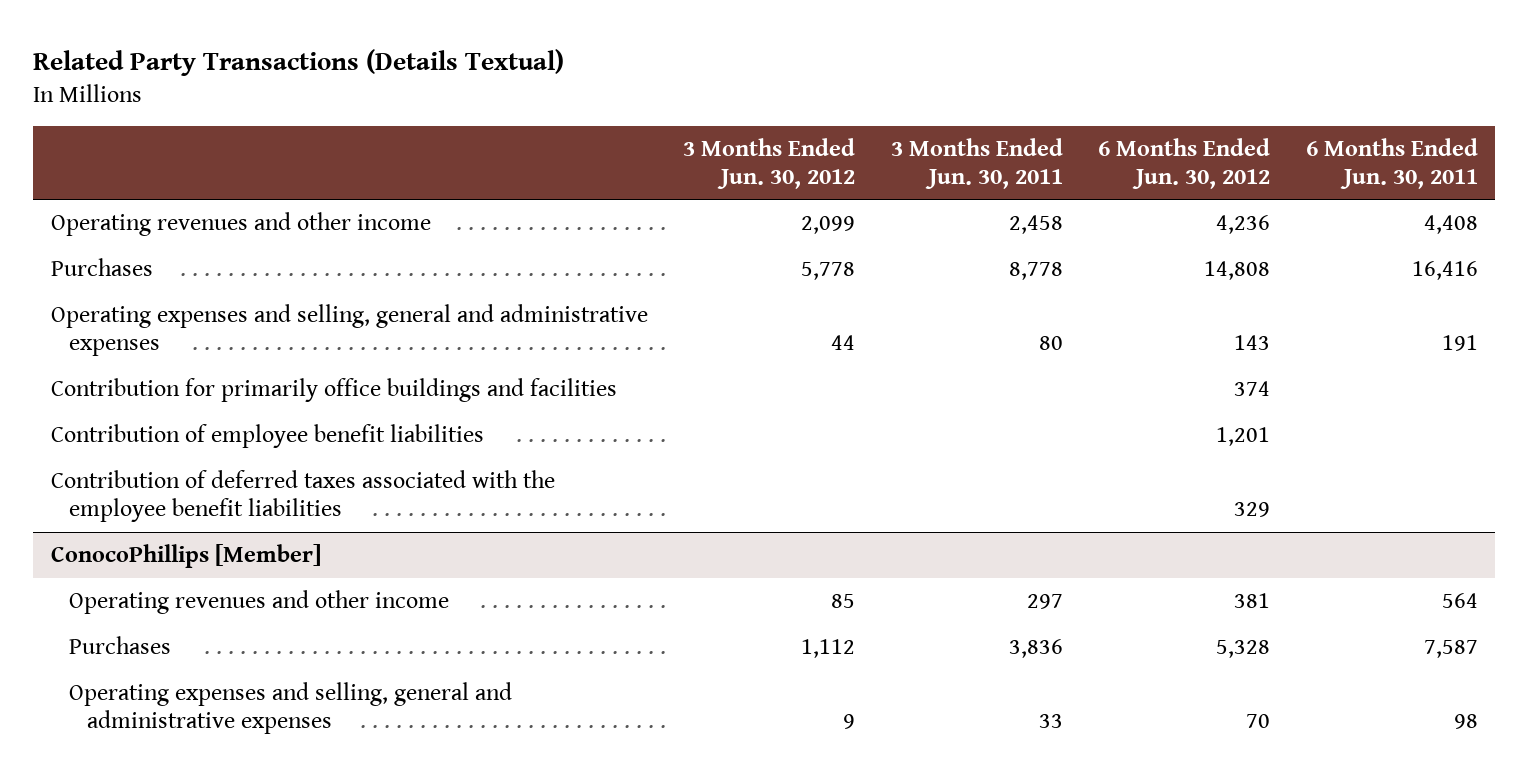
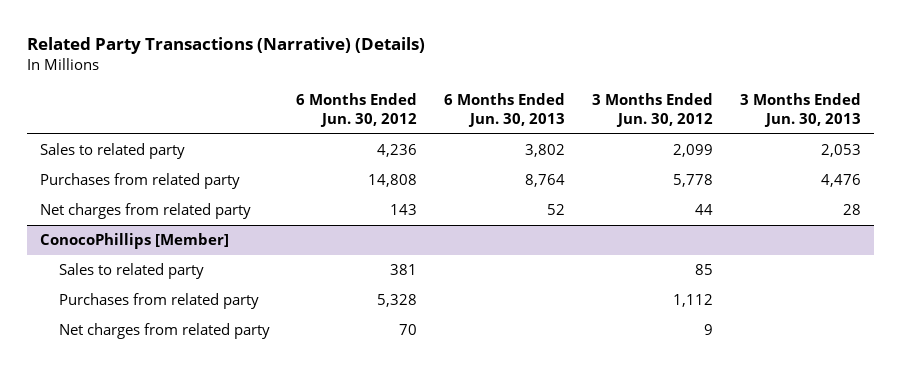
[33,49,565,77] Related Party Transactions (Details Textual) -> [26,36,425,54] Related Party Transactions (Narrative) (Details)
[890,138,1063,189] 3 Months Ended Jun. 30, 2011 -> none
[1305,138,1478,189] 6 Months Ended Jun. 30, 2011 -> none
none -> [444,92,566,128] 6 Months Ended Jun. 30, 2013
none -> [739,92,861,128] 3 Months Ended Jun. 30, 2013
[51,378,618,403] Contribution for primarily office buildings and facilities -> none
[51,424,485,449] Contribution of employee benefit liabilities -> none
[51,470,556,523] Contribution of deferred taxes associated with the employee benefit liabilities -> none
[51,212,432,237] Operating revenues and other income -> [40,143,186,160] Sales to related party
[51,258,154,277] Purchases -> [40,173,241,190] Purchases from related party
[51,304,649,357] Operating expenses and selling, general and administrative expenses -> [40,203,252,220] Net charges from related party
[69,590,450,615] Operating revenues and other income -> [58,263,204,280] Sales to related party
[69,636,172,655] Purchases -> [58,293,259,310] Purchases from related party
[69,682,513,735] Operating expenses and selling, general and administrative expenses -> [58,323,270,340] Net charges from related party

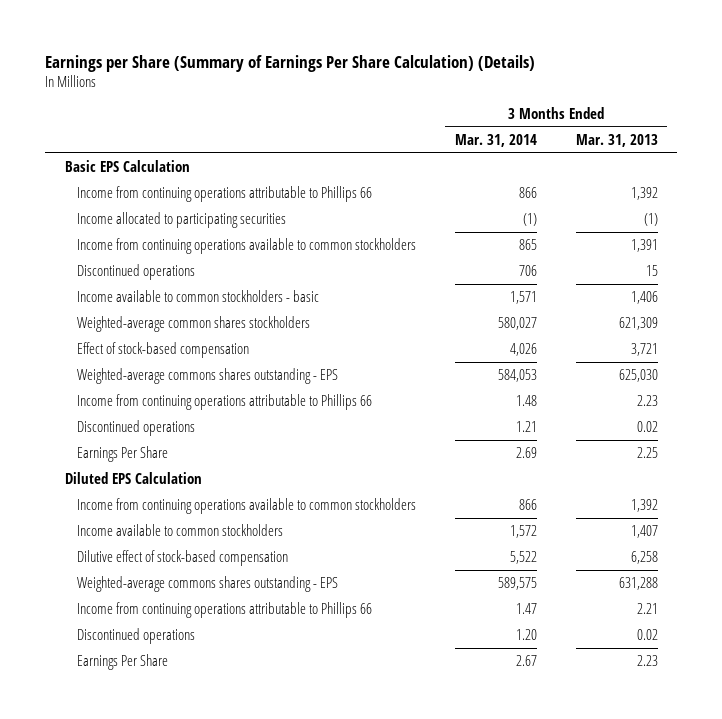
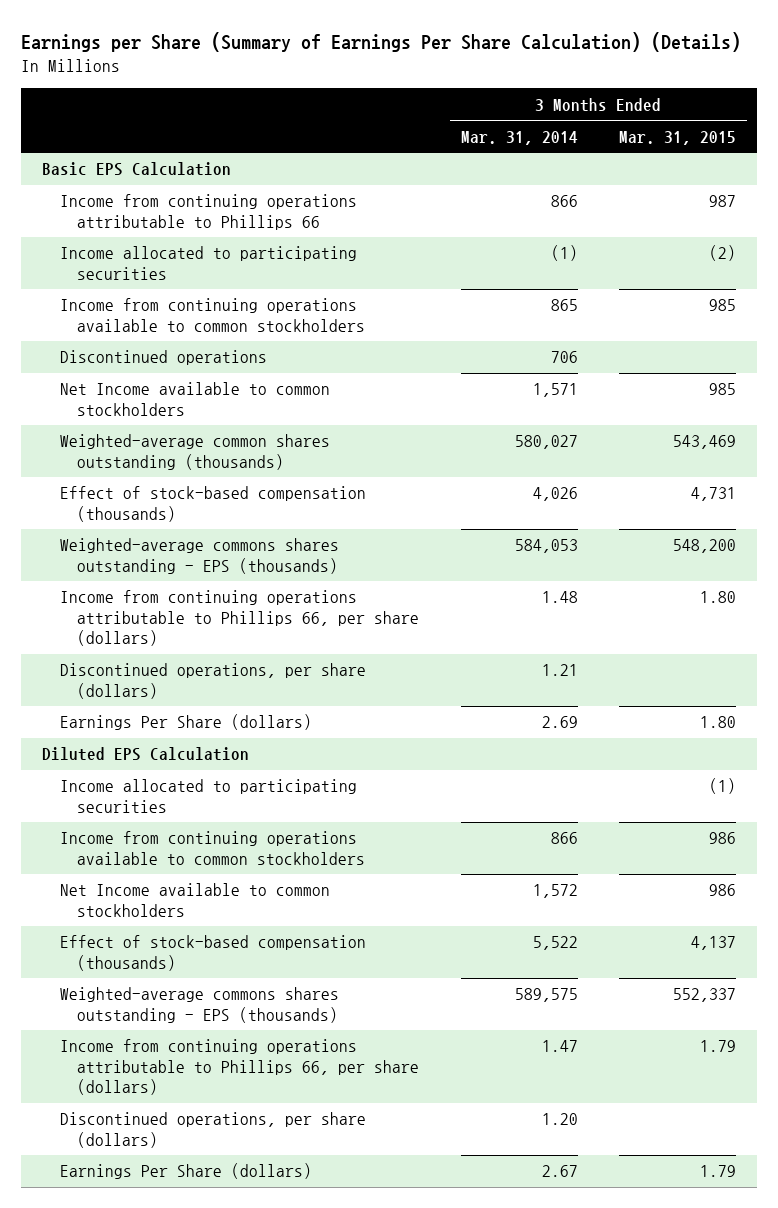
[575,133,658,147] Mar. 31, 2013 -> none
none -> [619,130,737,145] Mar. 31, 2015
[76,289,319,302] Income available to common stockholders - basic -> [59,382,330,416] Net Income available to common stockholders
[76,315,310,332] Weighted-average common shares stockholders -> [59,434,330,470] Weighted-average common shares outstanding (thousands)
[76,341,249,358] Effect of stock-based compensation -> [59,486,366,522] Effect of stock-based compensation (thousands)
[76,367,338,384] Weighted-average commons shares outstanding - EPS -> [59,538,339,574] Weighted-average commons shares outstanding - EPS (thousands)
[76,393,372,410] Income from continuing operations attributable to Phillips 66 -> [59,590,420,646] Income from continuing operations attributable to Phillips 66, per share (dollars)
[76,419,195,436] Discontinued operations -> [59,663,366,699] Discontinued operations, per share (dollars)
[76,445,168,462] Earnings Per Share -> [59,714,312,731] Earnings Per Share (dollars)
none -> [59,779,357,813] Income allocated to participating securities
[76,523,283,536] Income available to common stockholders -> [59,883,330,917] Net Income available to common stockholders
[76,549,288,566] Dilutive effect of stock-based compensation -> [59,935,366,971] Effect of stock-based compensation (thousands)
[76,575,338,592] Weighted-average commons shares outstanding - EPS -> [59,987,339,1023] Weighted-average commons shares outstanding - EPS (thousands)
[76,601,372,618] Income from continuing operations attributable to Phillips 66 -> [59,1039,420,1095] Income from continuing operations attributable to Phillips 66, per share (dollars)
[76,627,195,644] Discontinued operations -> [59,1112,366,1148] Discontinued operations, per share (dollars)
[76,653,168,670] Earnings Per Share -> [59,1163,312,1180] Earnings Per Share (dollars)

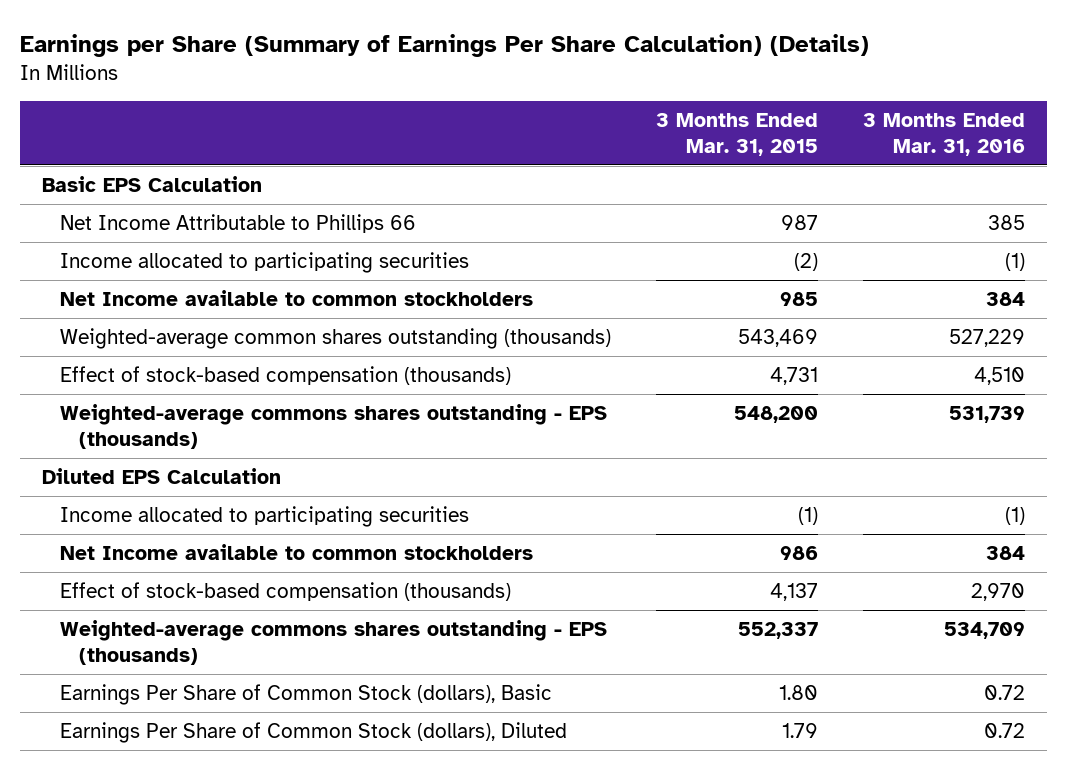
[460,130,578,145] Mar. 31, 2014 -> none
none -> [862,112,1025,156] 3 Months Ended Mar. 31, 2016
[59,194,357,230] Income from continuing operations attributable to Phillips 66 -> [60,214,417,234] Net Income Attributable to Phillips 66
[59,298,366,332] Income from continuing operations available to common stockholders -> none
[59,350,267,366] Discontinued operations -> none
[59,590,420,646] Income from continuing operations attributable to Phillips 66, per share (dollars) -> none
[59,663,366,699] Discontinued operations, per share (dollars) -> none
[59,714,312,731] Earnings Per Share (dollars) -> none
[59,831,366,865] Income from continuing operations available to common stockholders -> none
[59,1039,420,1095] Income from continuing operations attributable to Phillips 66, per share (dollars) -> none
[59,1112,366,1148] Discontinued operations, per share (dollars) -> none
none -> [60,684,553,706] Earnings Per Share of Common Stock (dollars), Basic
[59,1163,312,1180] Earnings Per Share (dollars) -> [60,722,568,744] Earnings Per Share of Common Stock (dollars), Diluted

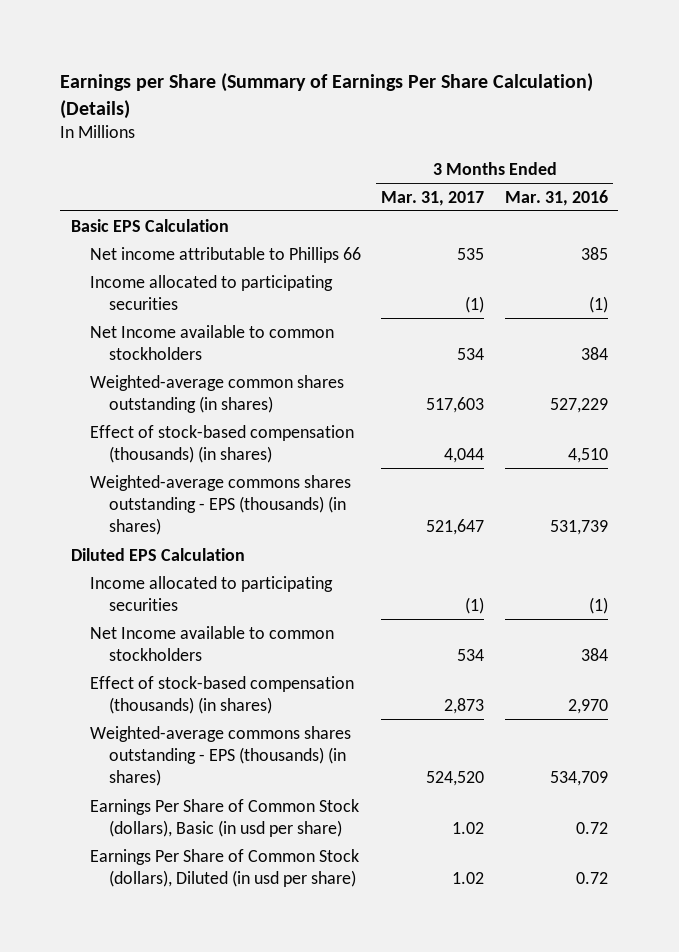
[656,112,819,156] 3 Months Ended Mar. 31, 2015 -> none
none -> [381,190,485,206] Mar. 31, 2017
[60,214,417,234] Net Income Attributable to Phillips 66 -> [89,246,361,263] Net income attributable to Phillips 66
[60,328,612,350] Weighted-average common shares outstanding (thousands) -> [89,374,344,413] Weighted-average common shares outstanding (in shares)
[60,366,512,386] Effect of stock-based compensation (thousands) -> [89,424,354,463] Effect of stock-based compensation (thousands) (in shares)
[60,404,608,450] Weighted-average commons shares outstanding - EPS (thousands) -> [89,474,351,536] Weighted-average commons shares outstanding - EPS (thousands) (in shares)
[60,582,512,602] Effect of stock-based compensation (thousands) -> [89,675,354,714] Effect of stock-based compensation (thousands) (in shares)
[60,620,608,666] Weighted-average commons shares outstanding - EPS (thousands) -> [89,725,351,787] Weighted-average commons shares outstanding - EPS (thousands) (in shares)
[60,684,553,706] Earnings Per Share of Common Stock (dollars), Basic -> [89,798,359,837] Earnings Per Share of Common Stock (dollars), Basic (in usd per share)
[60,722,568,744] Earnings Per Share of Common Stock (dollars), Diluted -> [89,848,359,887] Earnings Per Share of Common Stock (dollars), Diluted (in usd per share)

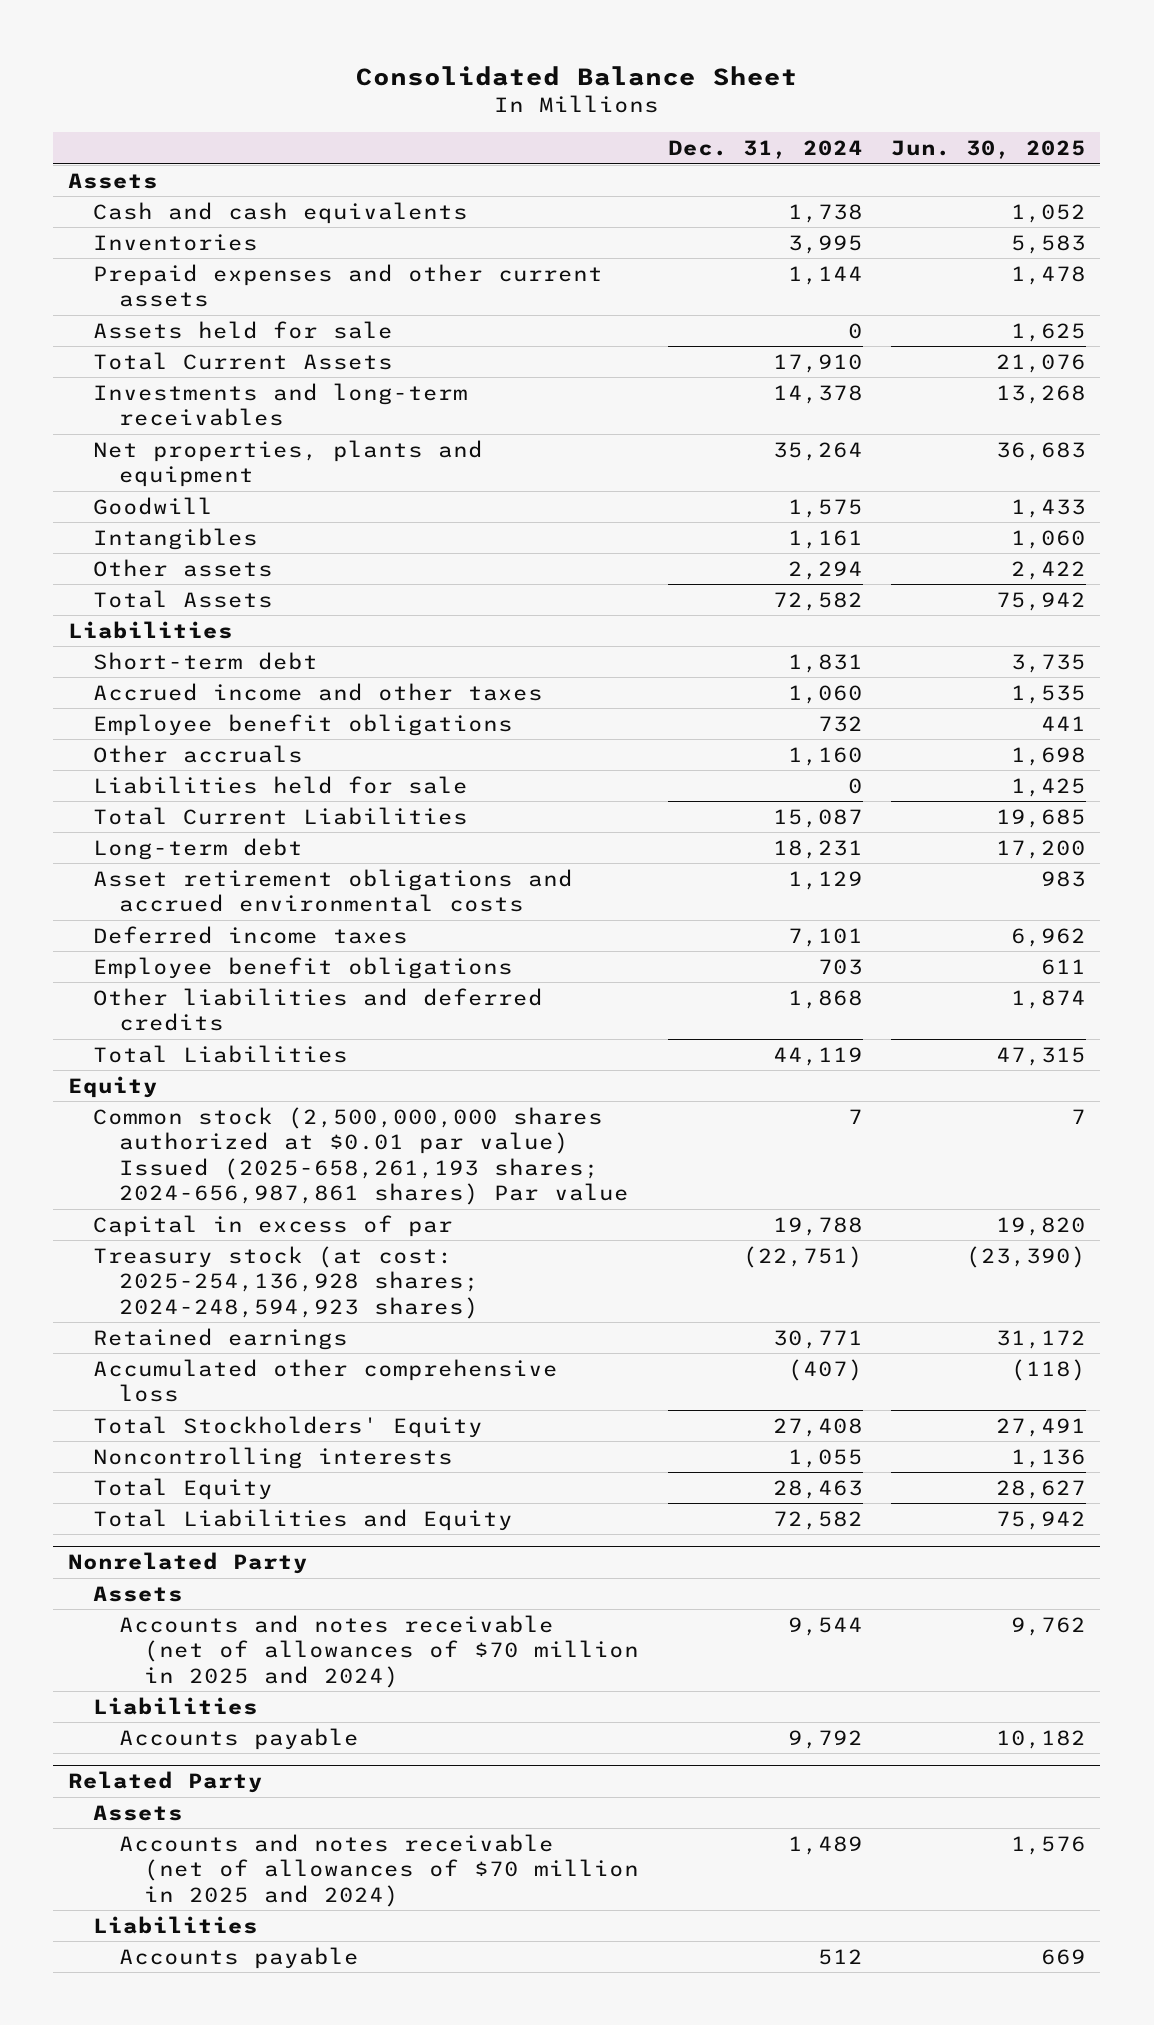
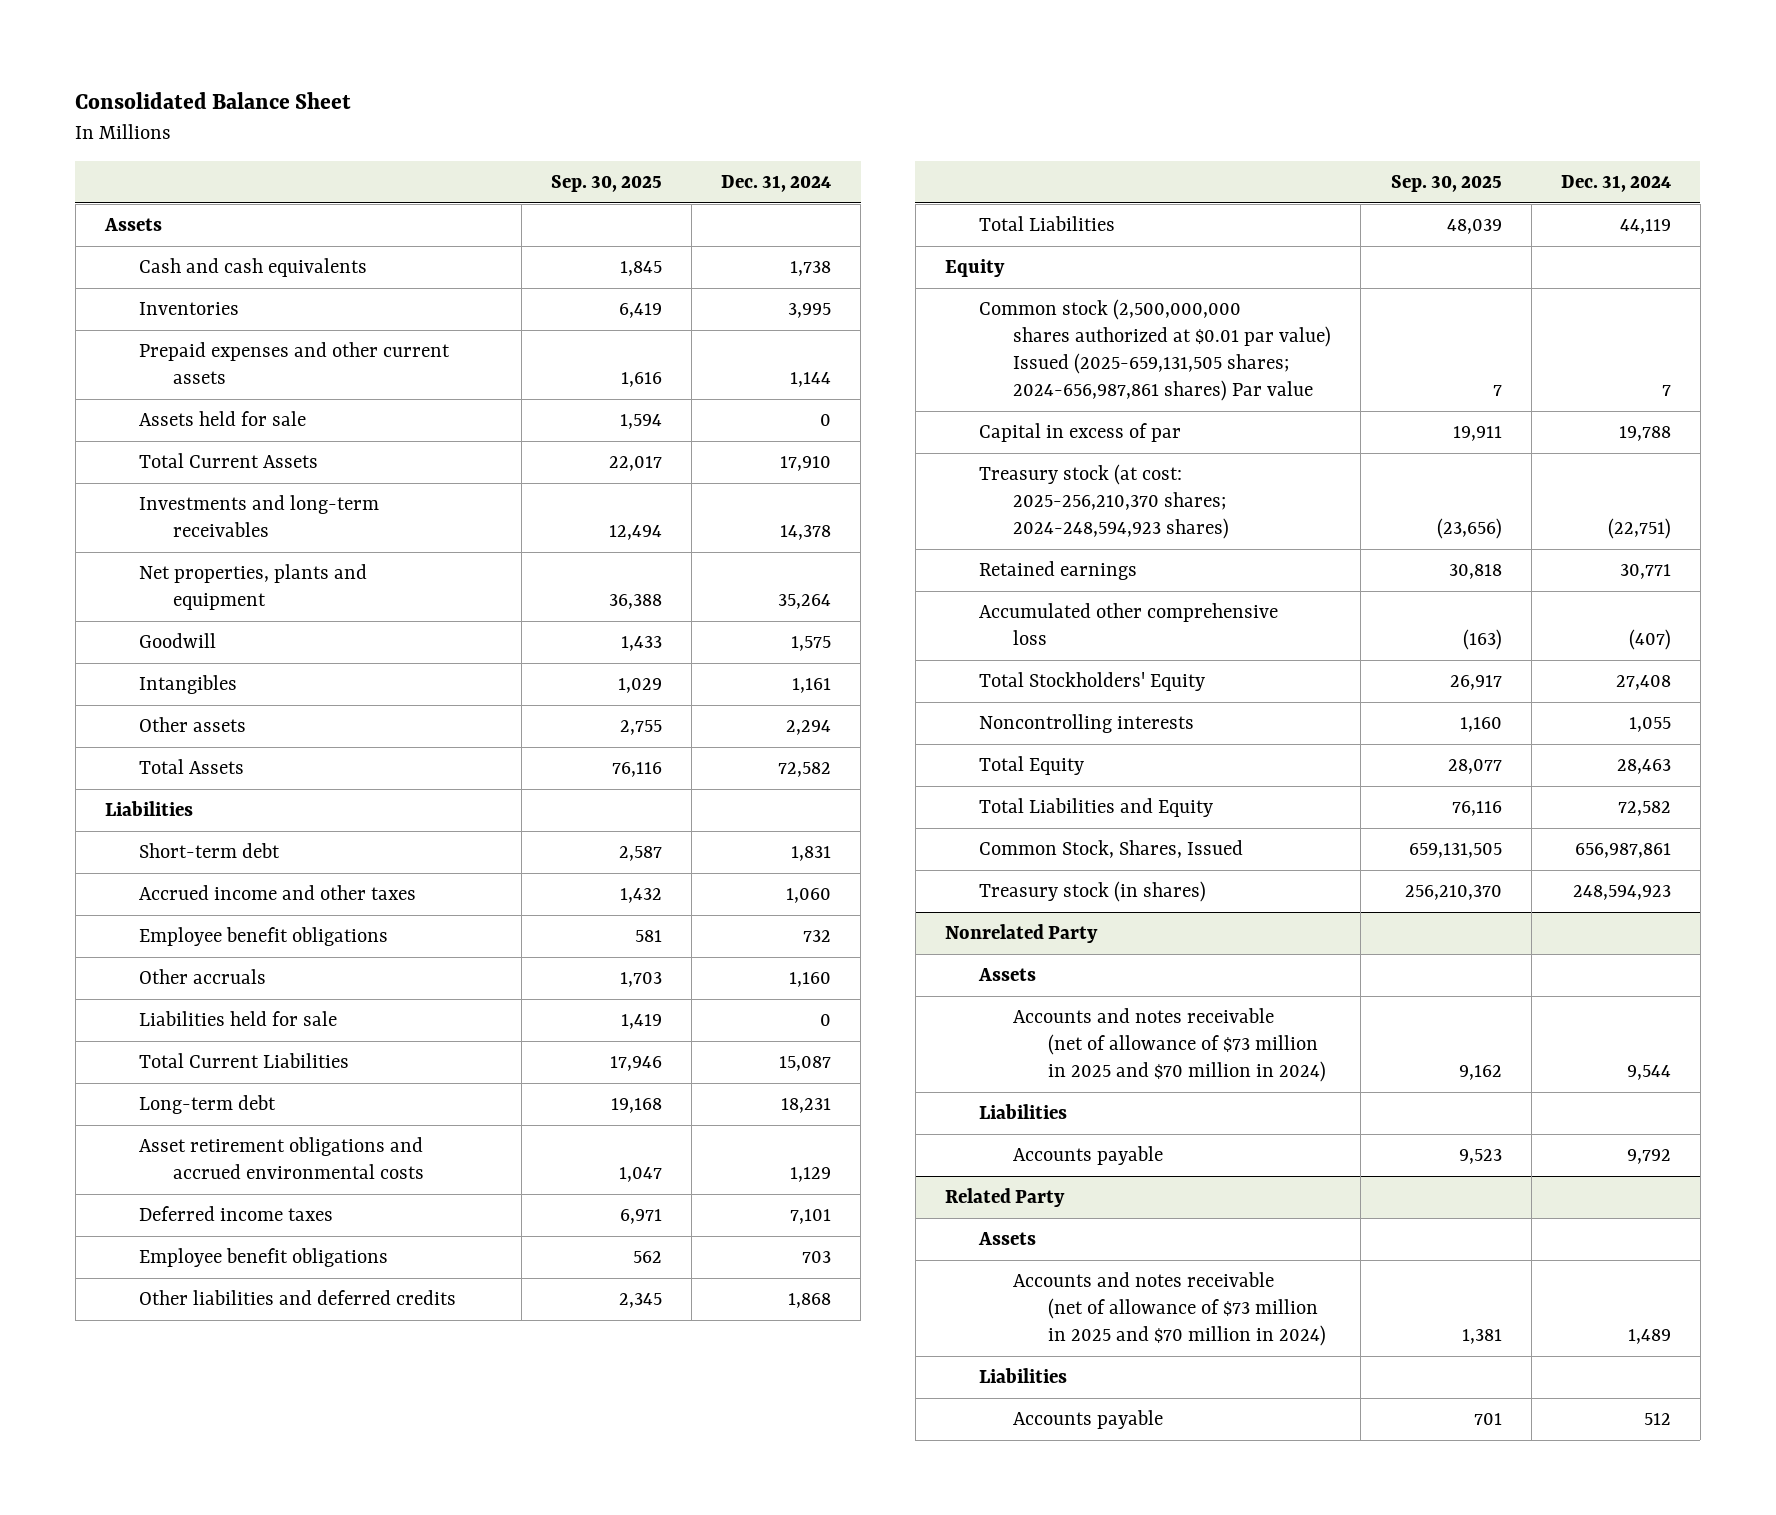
[891,140,1087,160] Jun. 30, 2025 -> none
none -> [550,175,662,193] Sep. 30, 2025
[93,1106,629,1206] Common stock (2,500,000,000 shares authorized at $0.01 par value) Issued (2025-658,261,193 shares; 2024-656,987,861 shares) Par value -> [979,299,1332,402] Common stock (2,500,000,000 shares authorized at $0.01 par value) Issued (2025-659,131,505 shares; 2024-656,987,861 shares) Par value
[93,1245,479,1319] Treasury stock (at cost: 2025-254,136,928 shares; 2024-248,594,923 shares) -> [979,464,1230,540] Treasury stock (at cost: 2025-256,210,370 shares; 2024-248,594,923 shares)
none -> [979,840,1244,859] Common Stock, Shares, Issued
none -> [979,881,1207,903] Treasury stock (in shares)
[118,1614,640,1688] Accounts and notes receivable (net of allowances of $70 million in 2025 and 2024) -> [1013,1008,1326,1083] Accounts and notes receivable (net of allowance of $73 million in 2025 and $70 million in 2024)
[118,1833,640,1907] Accounts and notes receivable (net of allowances of $70 million in 2025 and 2024) -> [1013,1272,1326,1347] Accounts and notes receivable (net of allowance of $73 million in 2025 and $70 million in 2024)

